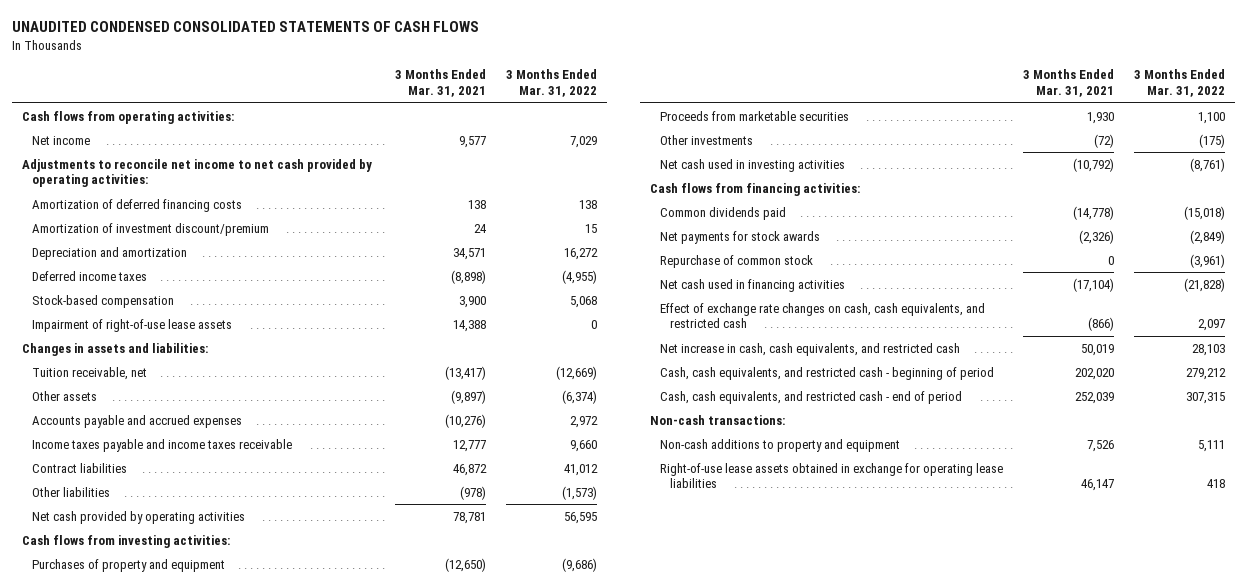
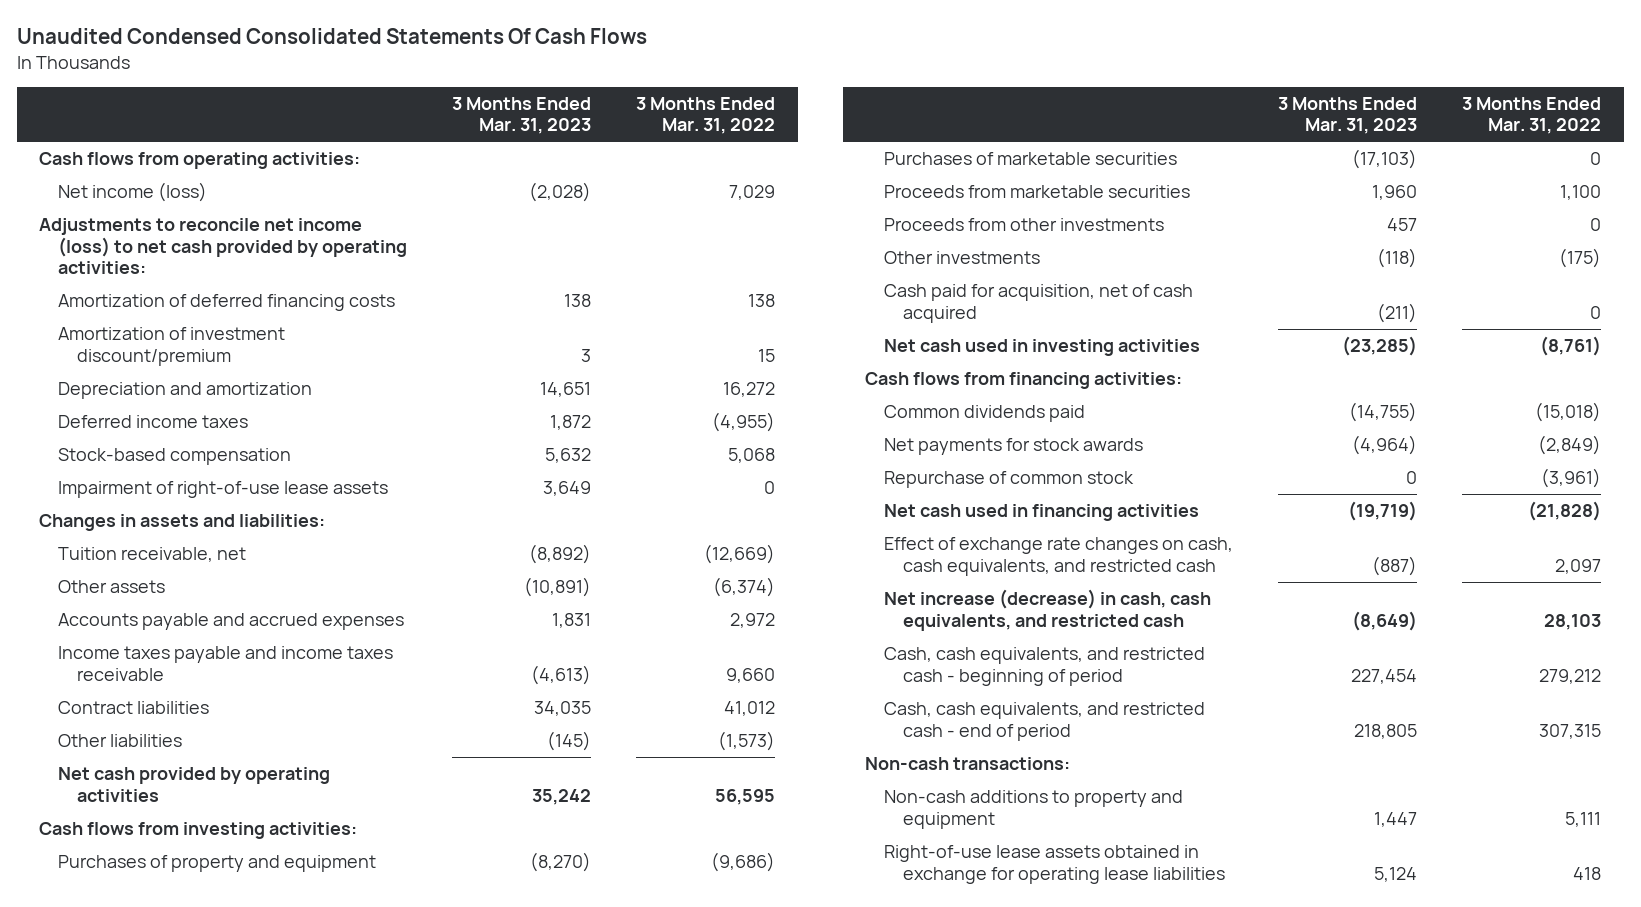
[11,21,479,33] UNAUDITED CONDENSED CONSOLIDATED STATEMENTS OF CASH FLOWS -> [16,28,647,45] Unaudited Condensed Consolidated Statements Of Cash Flows
[395,69,487,98] 3 Months Ended Mar. 31, 2021 -> none
none -> [452,96,592,135] 3 Months Ended Mar. 31, 2023
[32,135,91,145] Net income -> [58,182,208,203] Net income (loss)
[21,158,372,188] Adjustments to reconcile net income to net cash provided by operating activities: -> [39,218,408,274] Adjustments to reconcile net income (loss) to net cash provided by operating activities:
none -> [884,152,1178,166] Purchases of marketable securities
none -> [884,218,1165,232] Proceeds from other investments
none -> [884,284,1194,323] Cash paid for acquisition, net of cash acquired
[660,342,961,356] Net increase in cash, cash equivalents, and restricted cash -> [884,589,1212,631] Net increase (decrease) in cash, cash equivalents, and restricted cash

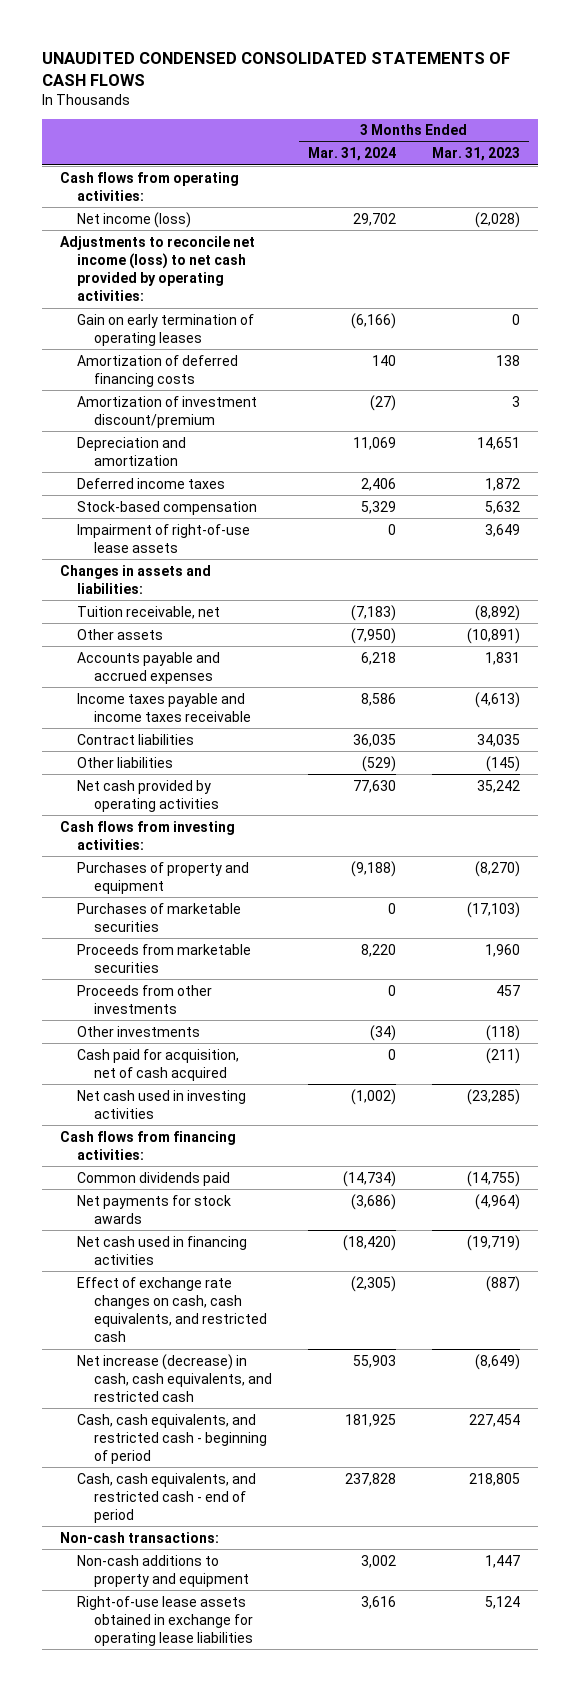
[16,28,647,45] Unaudited Condensed Consolidated Statements Of Cash Flows -> [41,51,510,86] UNAUDITED CONDENSED CONSOLIDATED STATEMENTS OF CASH FLOWS
[636,96,776,135] 3 Months Ended Mar. 31, 2022 -> none
none -> [308,147,397,162] Mar. 31, 2024
none -> [76,313,254,346] Gain on early termination of operating leases
[884,471,1135,489] Repurchase of common stock -> none

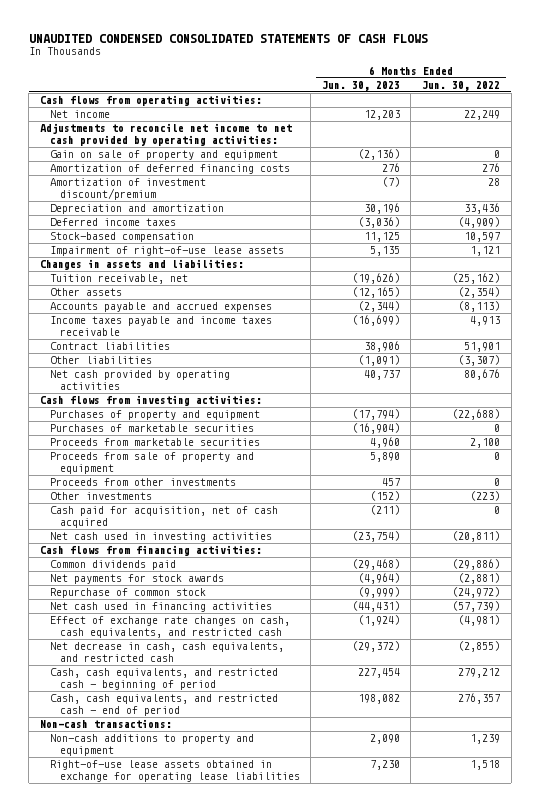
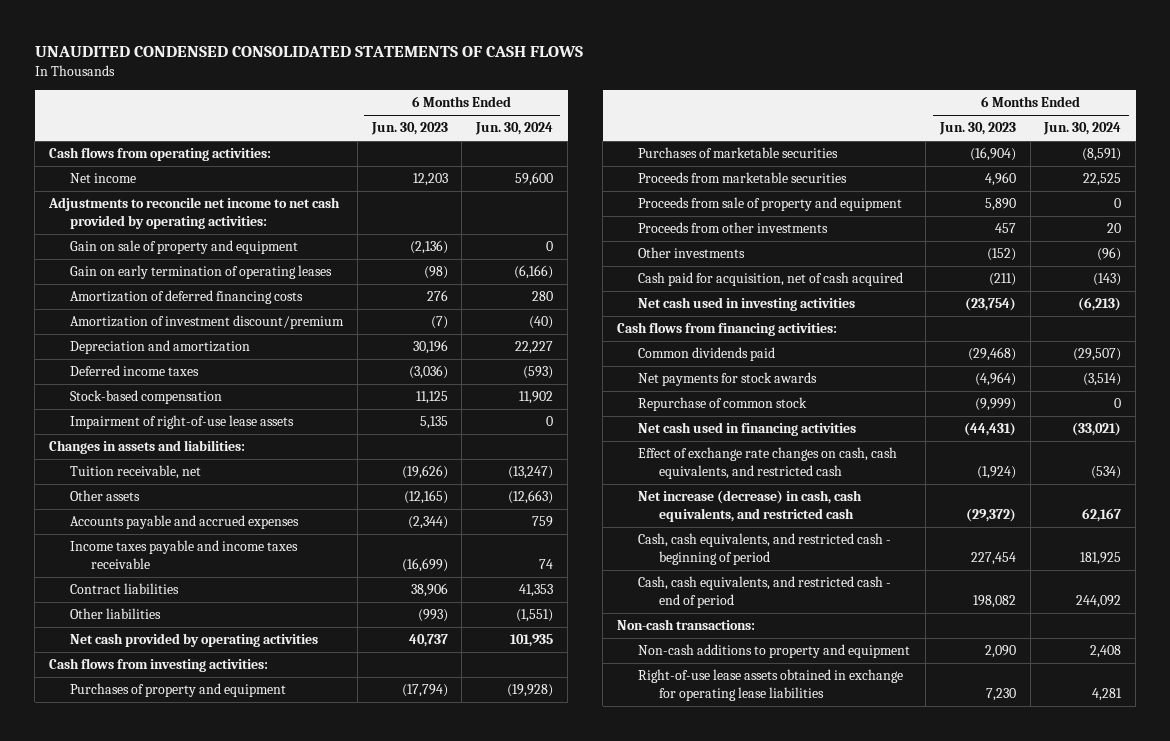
[422,80,501,91] Jun. 30, 2022 -> none
none -> [475,122,554,136] Jun. 30, 2024
none -> [69,265,332,280] Gain on early termination of operating leases
[357,355,400,367] (1,091) -> [417,609,448,623] (993)
[49,642,284,662] Net decrease in cash, cash equivalents, and restricted cash -> [638,490,863,523] Net increase (decrease) in cash, cash equivalents, and restricted cash

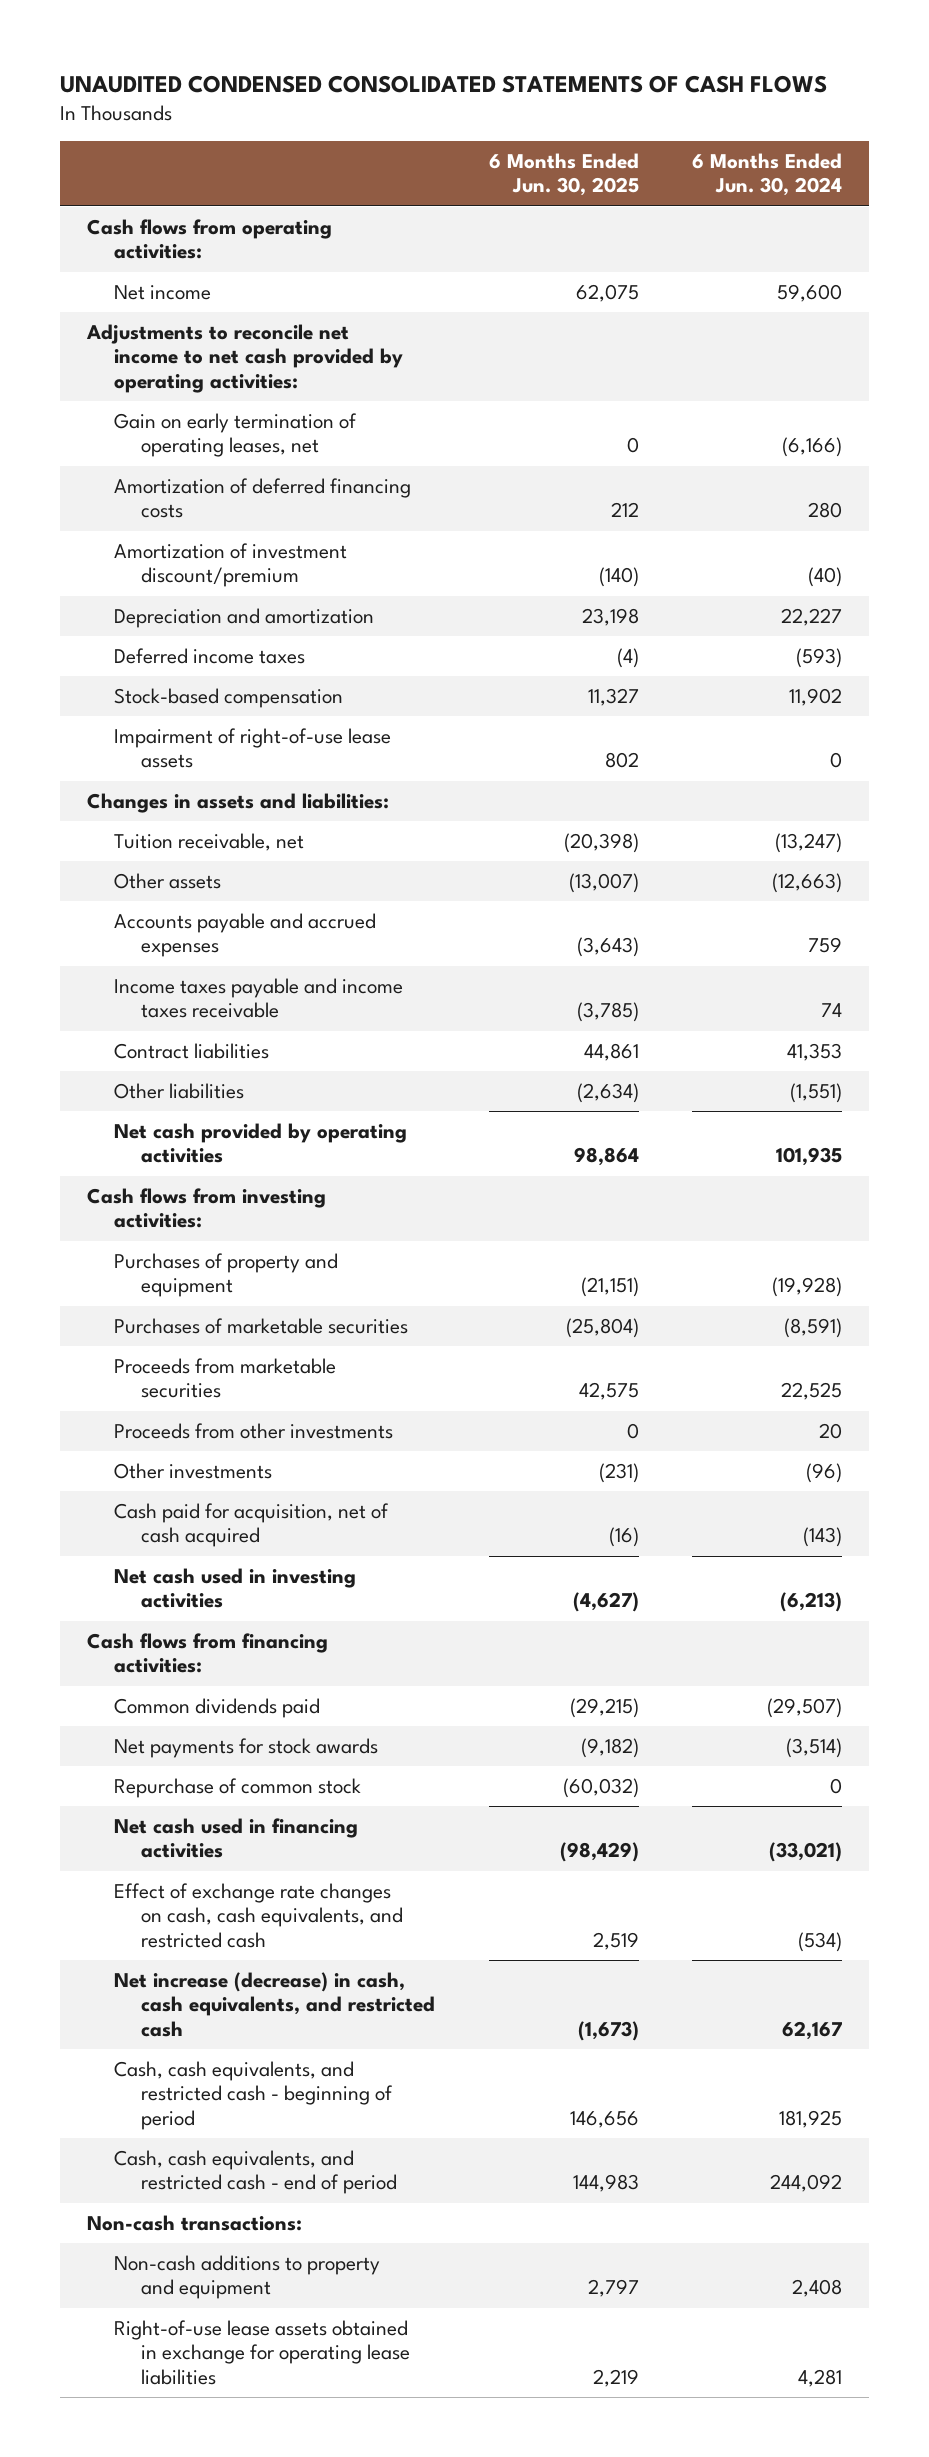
[370,122,448,136] Jun. 30, 2023 -> none
none -> [488,152,639,197] 6 Months Ended Jun. 30, 2025
[69,240,298,255] Gain on sale of property and equipment -> none
[69,265,332,280] Gain on early termination of operating leases -> [113,413,357,458] Gain on early termination of operating leases, net
[638,197,903,212] Proceeds from sale of property and equipment -> none

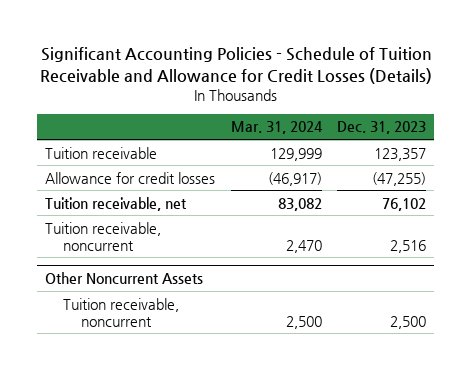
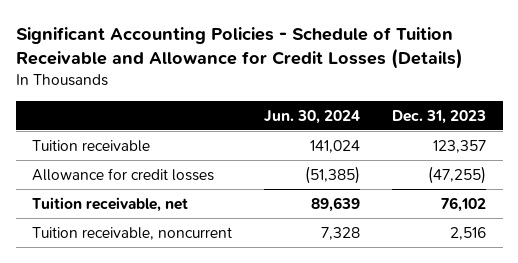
[230,121,323,135] Mar. 31, 2024 -> none
none -> [264,109,361,124] Jun. 30, 2024
[45,272,204,285] Other Noncurrent Assets -> none
[62,297,179,327] Tuition receivable, noncurrent -> none

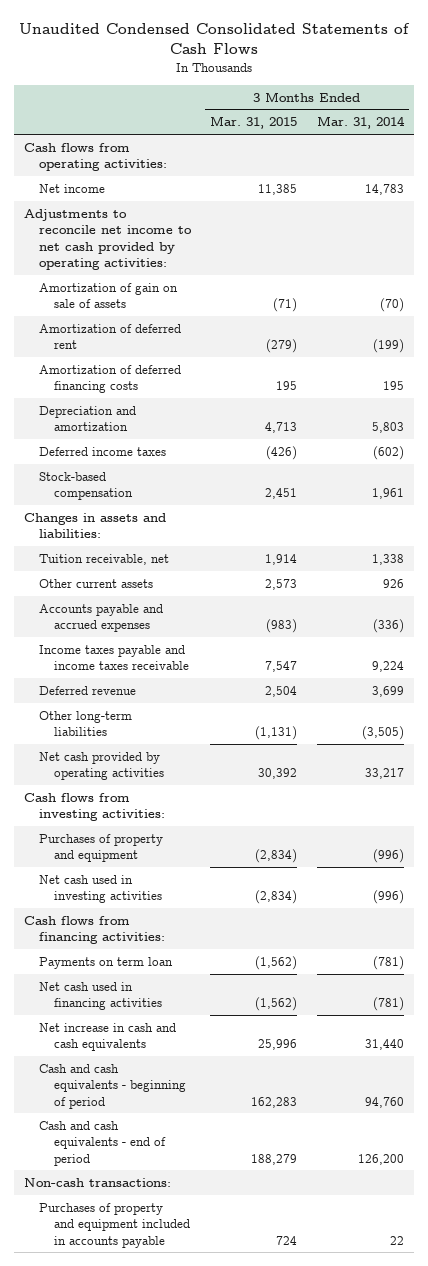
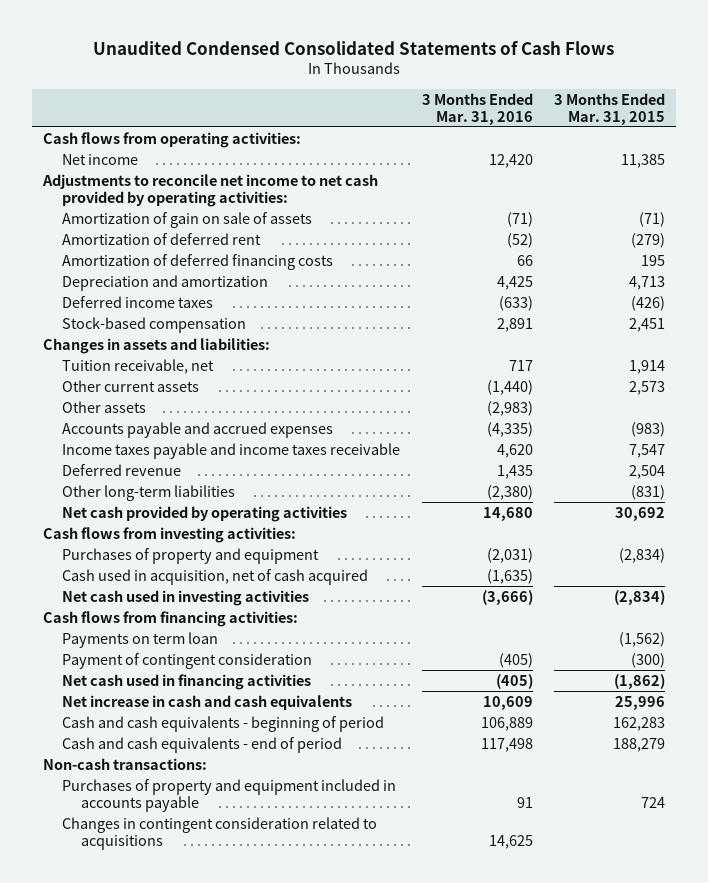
[317,116,406,130] Mar. 31, 2014 -> none
none -> [421,92,533,125] 3 Months Ended Mar. 31, 2016
none -> [61,400,146,413] Other assets
[255,726,298,741] (1,131) -> [631,484,666,500] (831)
[258,768,298,780] 30,392 -> [615,506,666,521] 30,692
none -> [61,568,368,585] Cash used in acquisition, net of cash acquired
none -> [61,652,312,669] Payment of contingent consideration
[255,997,298,1012] (1,562) -> [614,673,666,689] (1,862)
none -> [61,816,377,850] Changes in contingent consideration related to acquisitions

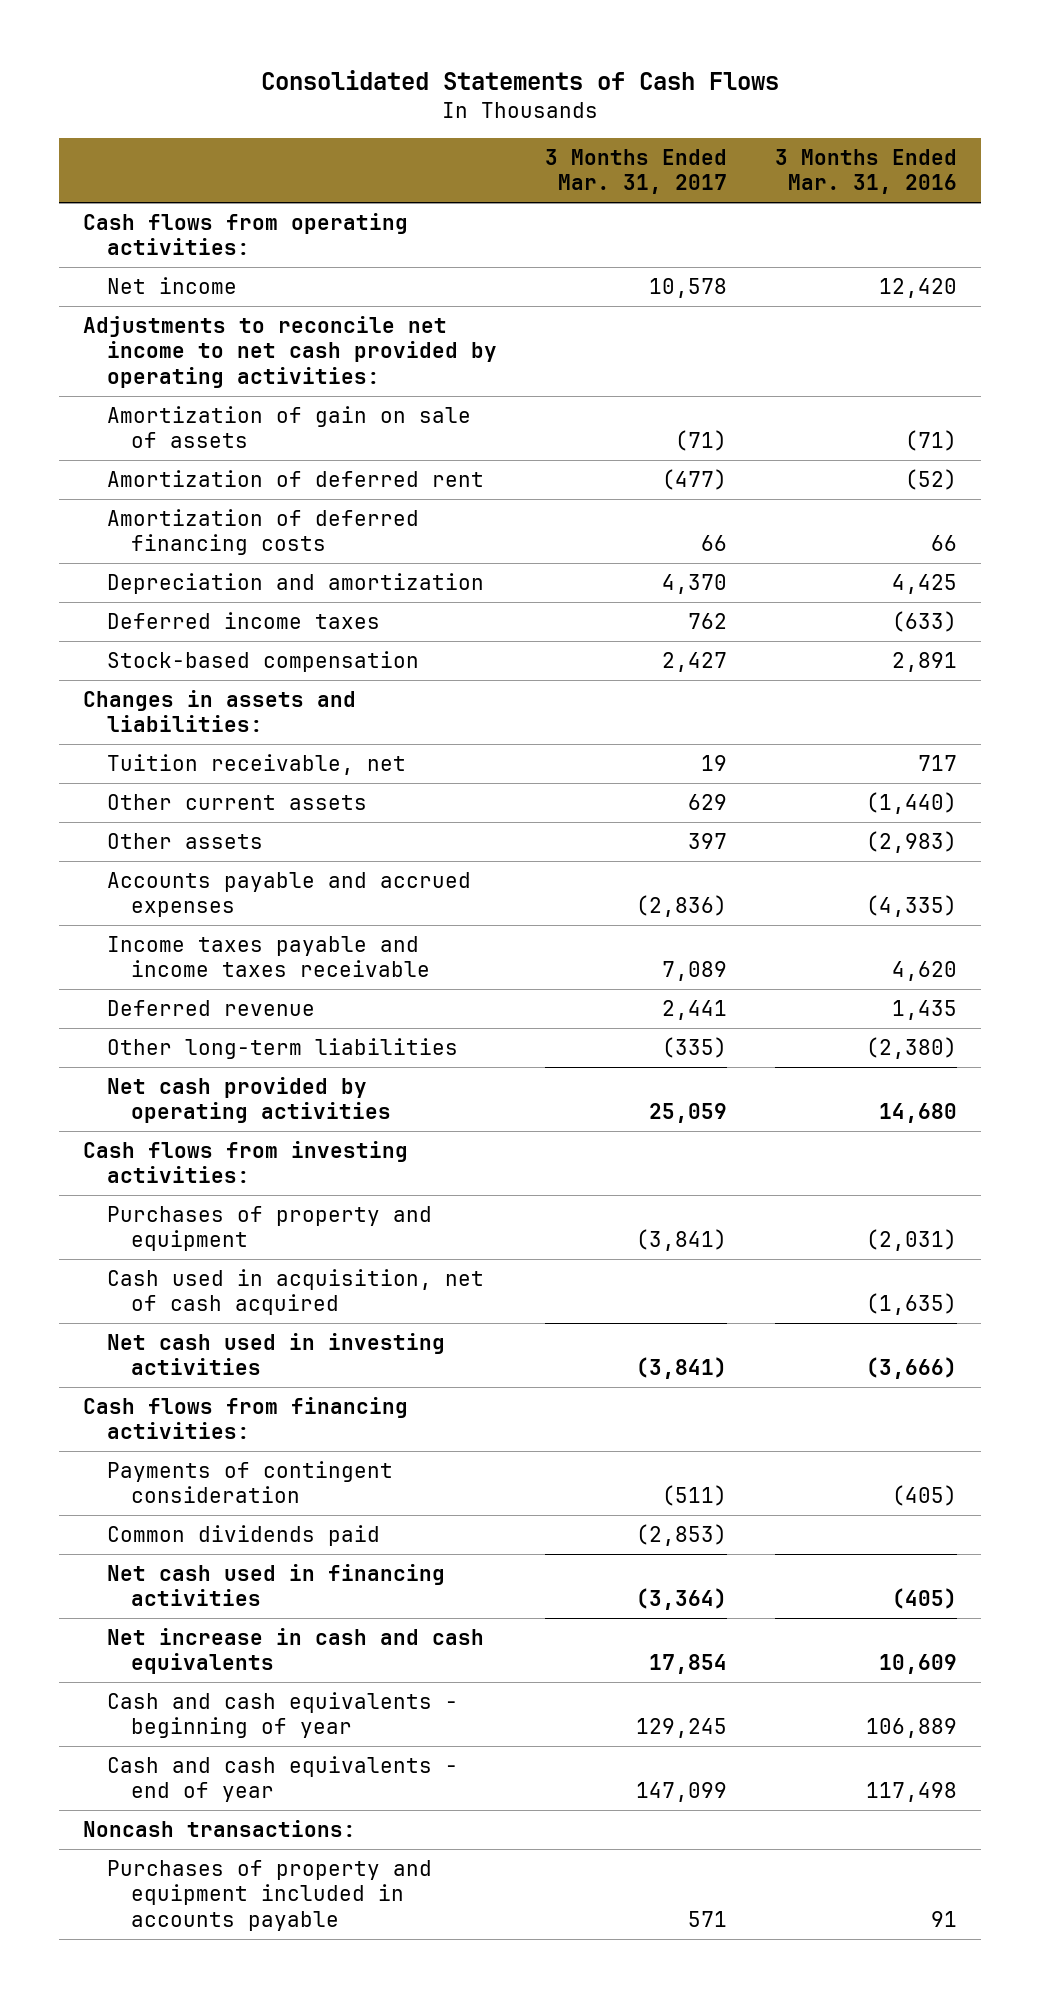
[93,40,615,55] Unaudited Condensed Consolidated Statements of Cash Flows -> [260,70,779,91] Consolidated Statements of Cash Flows
[554,92,666,125] 3 Months Ended Mar. 31, 2015 -> none
none -> [544,149,727,195] 3 Months Ended Mar. 31, 2017
[61,631,218,648] Payments on term loan -> none
[61,652,312,669] Payment of contingent consideration -> [106,1460,393,1504] Payments of contingent consideration
none -> [106,1524,380,1546] Common dividends paid
[61,715,384,732] Cash and cash equivalents - beginning of period -> [106,1691,458,1739] Cash and cash equivalents - beginning of year
[61,736,342,753] Cash and cash equivalents - end of period -> [106,1755,458,1803] Cash and cash equivalents - end of year
[42,757,207,770] Non-cash transactions: -> [82,1819,356,1837] Noncash transactions:
[61,816,377,850] Changes in contingent consideration related to acquisitions -> none

